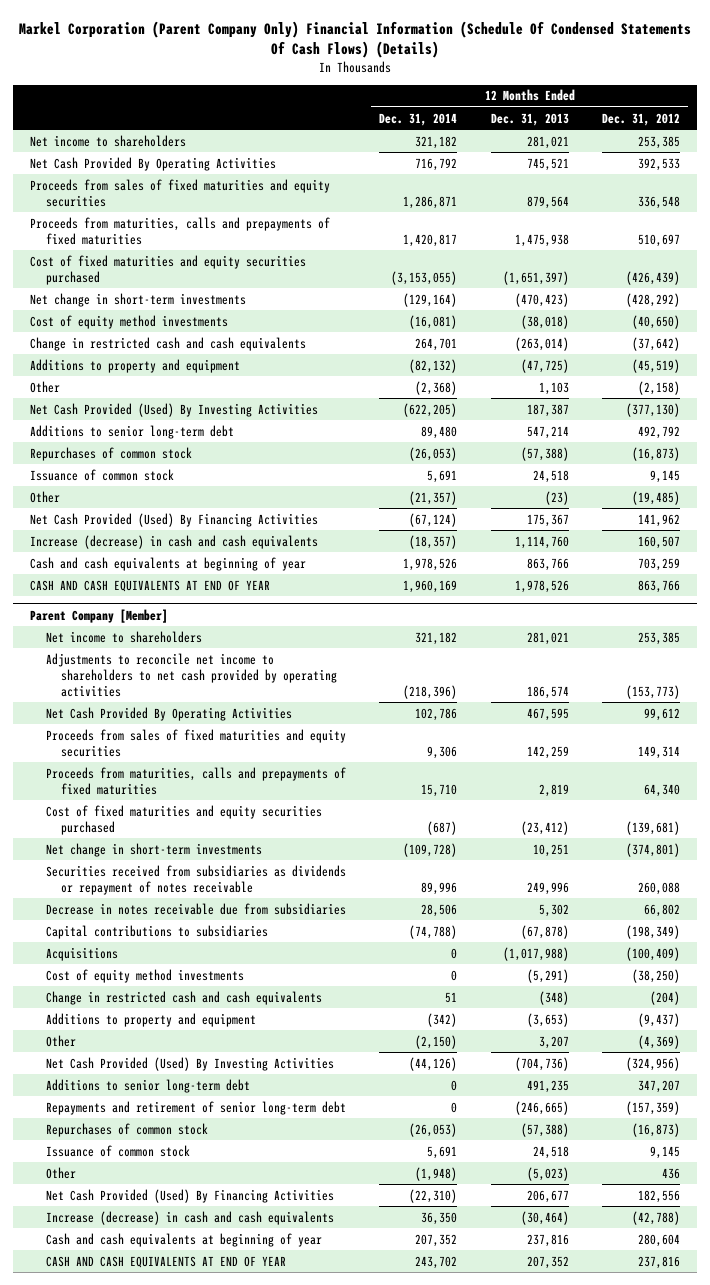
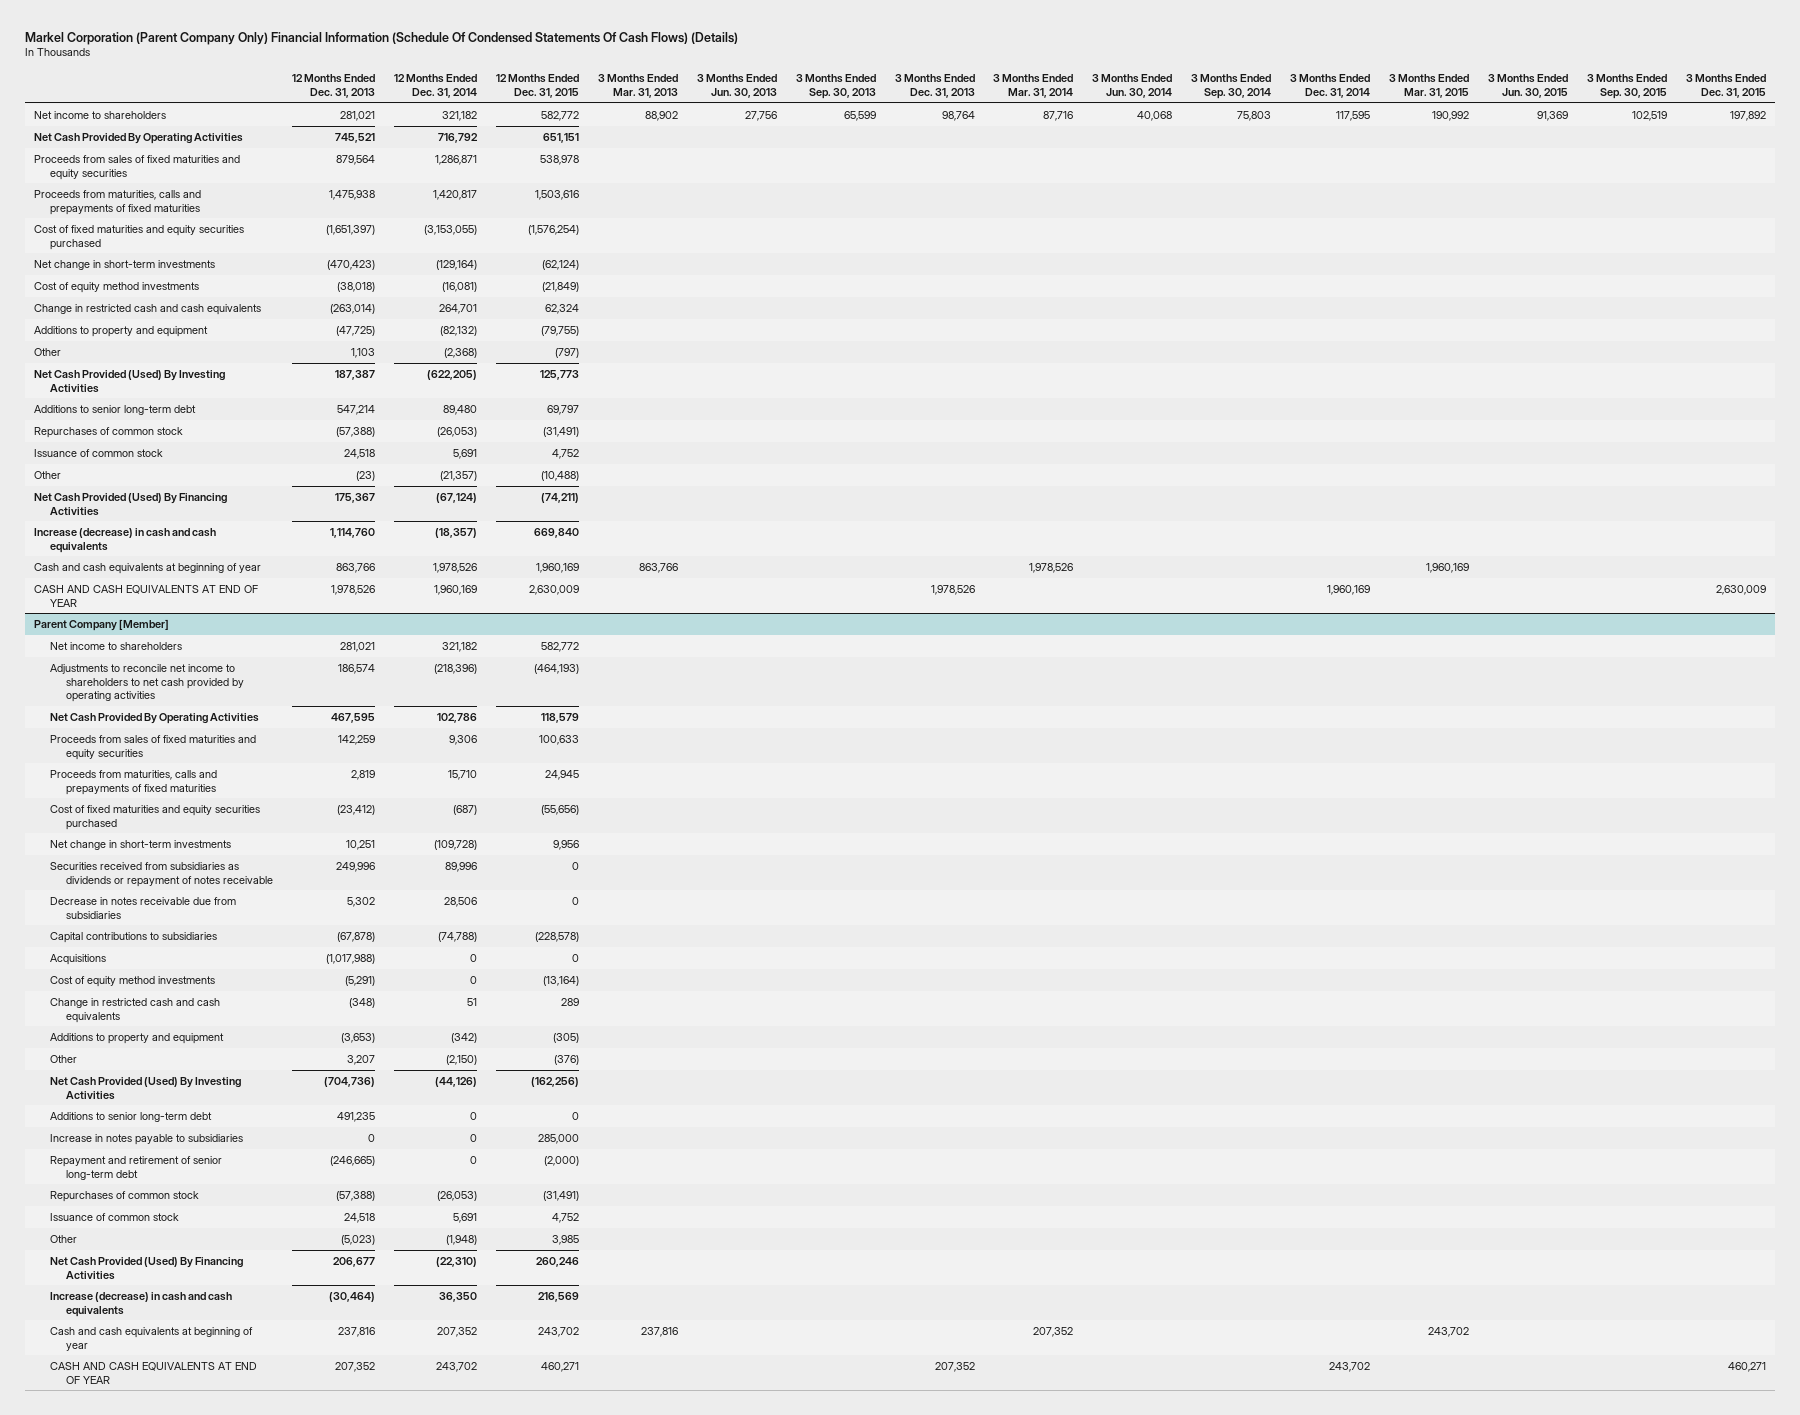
[602,112,681,126] Dec. 31, 2012 -> none
none -> [495,74,579,98] 12 Months Ended Dec. 31, 2015
none -> [597,74,678,98] 3 Months Ended Mar. 31, 2013
none -> [696,74,777,98] 3 Months Ended Jun. 30, 2013
none -> [795,74,876,99] 3 Months Ended Sep. 30, 2013
none -> [894,74,975,98] 3 Months Ended Dec. 31, 2013
none -> [993,74,1074,98] 3 Months Ended Mar. 31, 2014
none -> [1092,74,1173,98] 3 Months Ended Jun. 30, 2014
none -> [1191,74,1272,99] 3 Months Ended Sep. 30, 2014
none -> [1290,74,1371,98] 3 Months Ended Dec. 31, 2014
none -> [1389,74,1470,98] 3 Months Ended Mar. 31, 2015
none -> [1488,74,1569,98] 3 Months Ended Jun. 30, 2015
none -> [1586,74,1667,99] 3 Months Ended Sep. 30, 2015
none -> [1685,74,1766,98] 3 Months Ended Dec. 31, 2015
none -> [50,1133,244,1145] Increase in notes payable to subsidiaries
[45,1100,346,1115] Repayments and retirement of senior long-term debt -> [50,1155,223,1180] Repayment and retirement of senior long-term debt

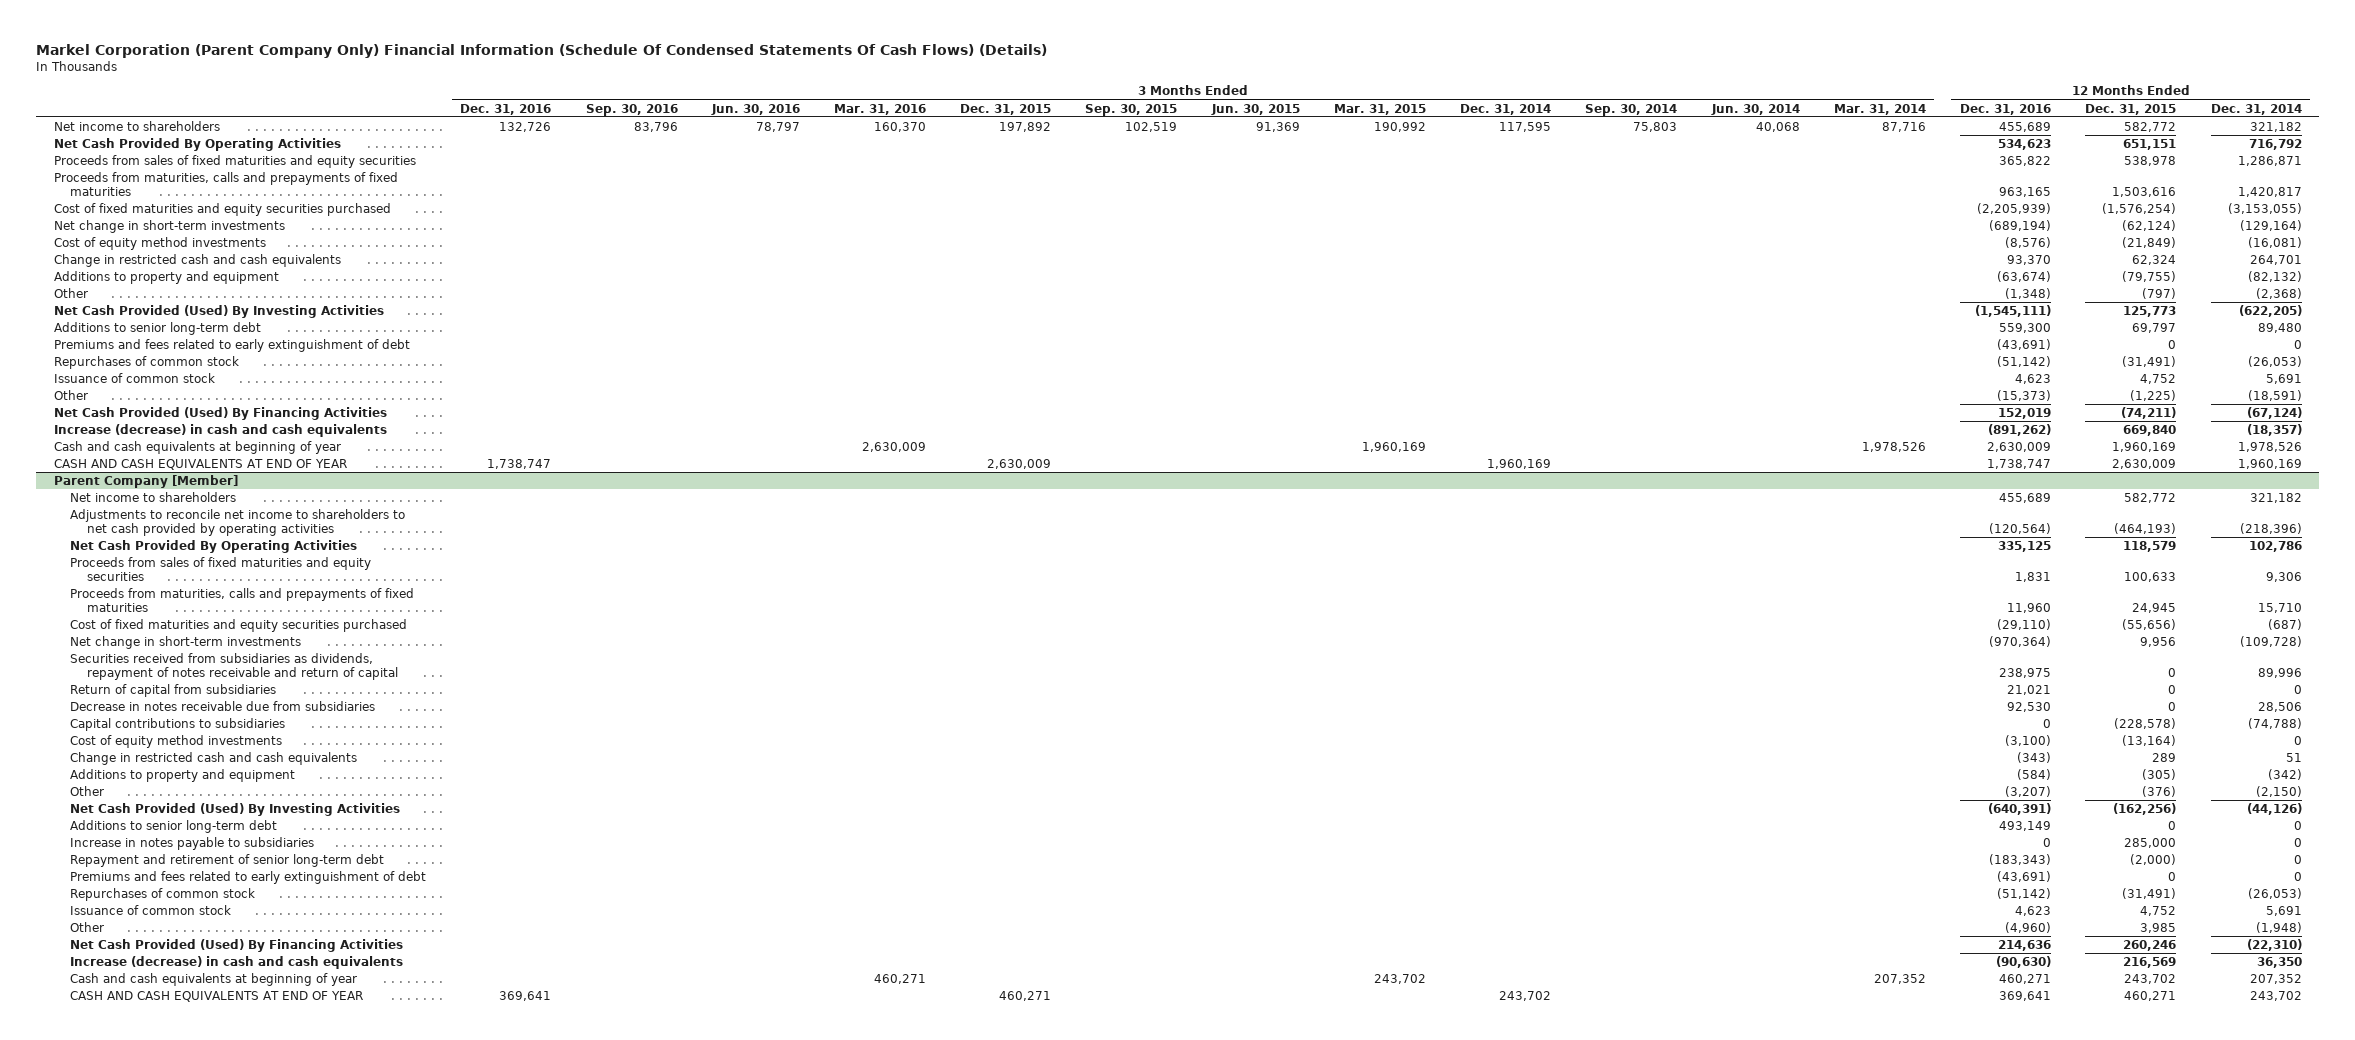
[292,74,376,98] 12 Months Ended Dec. 31, 2013 -> none
[597,74,678,98] 3 Months Ended Mar. 31, 2013 -> none
[696,74,777,98] 3 Months Ended Jun. 30, 2013 -> none
[795,74,876,99] 3 Months Ended Sep. 30, 2013 -> none
[894,74,975,98] 3 Months Ended Dec. 31, 2013 -> none
none -> [460,103,552,115] Dec. 31, 2016
none -> [585,103,678,116] Sep. 30, 2016
none -> [710,103,800,115] Jun. 30, 2016
none -> [833,103,926,115] Mar. 31, 2016
none -> [1960,103,2052,115] Dec. 31, 2016
none -> [53,338,410,352] Premiums and fees related to early extinguishment of debt
[440,470,478,481] (21,357) -> [2247,389,2302,401] (18,591)
[540,470,579,481] (10,488) -> [2130,389,2177,401] (1,225)
[50,861,274,887] Securities received from subsidiaries as dividends or repayment of notes receivable -> [70,652,398,680] Securities received from subsidiaries as dividends, repayment of notes receivable and return of capital
none -> [70,683,277,697] Return of capital from subsidiaries
[50,953,107,965] Acquisitions -> none
none -> [70,870,427,884] Premiums and fees related to early extinguishment of debt

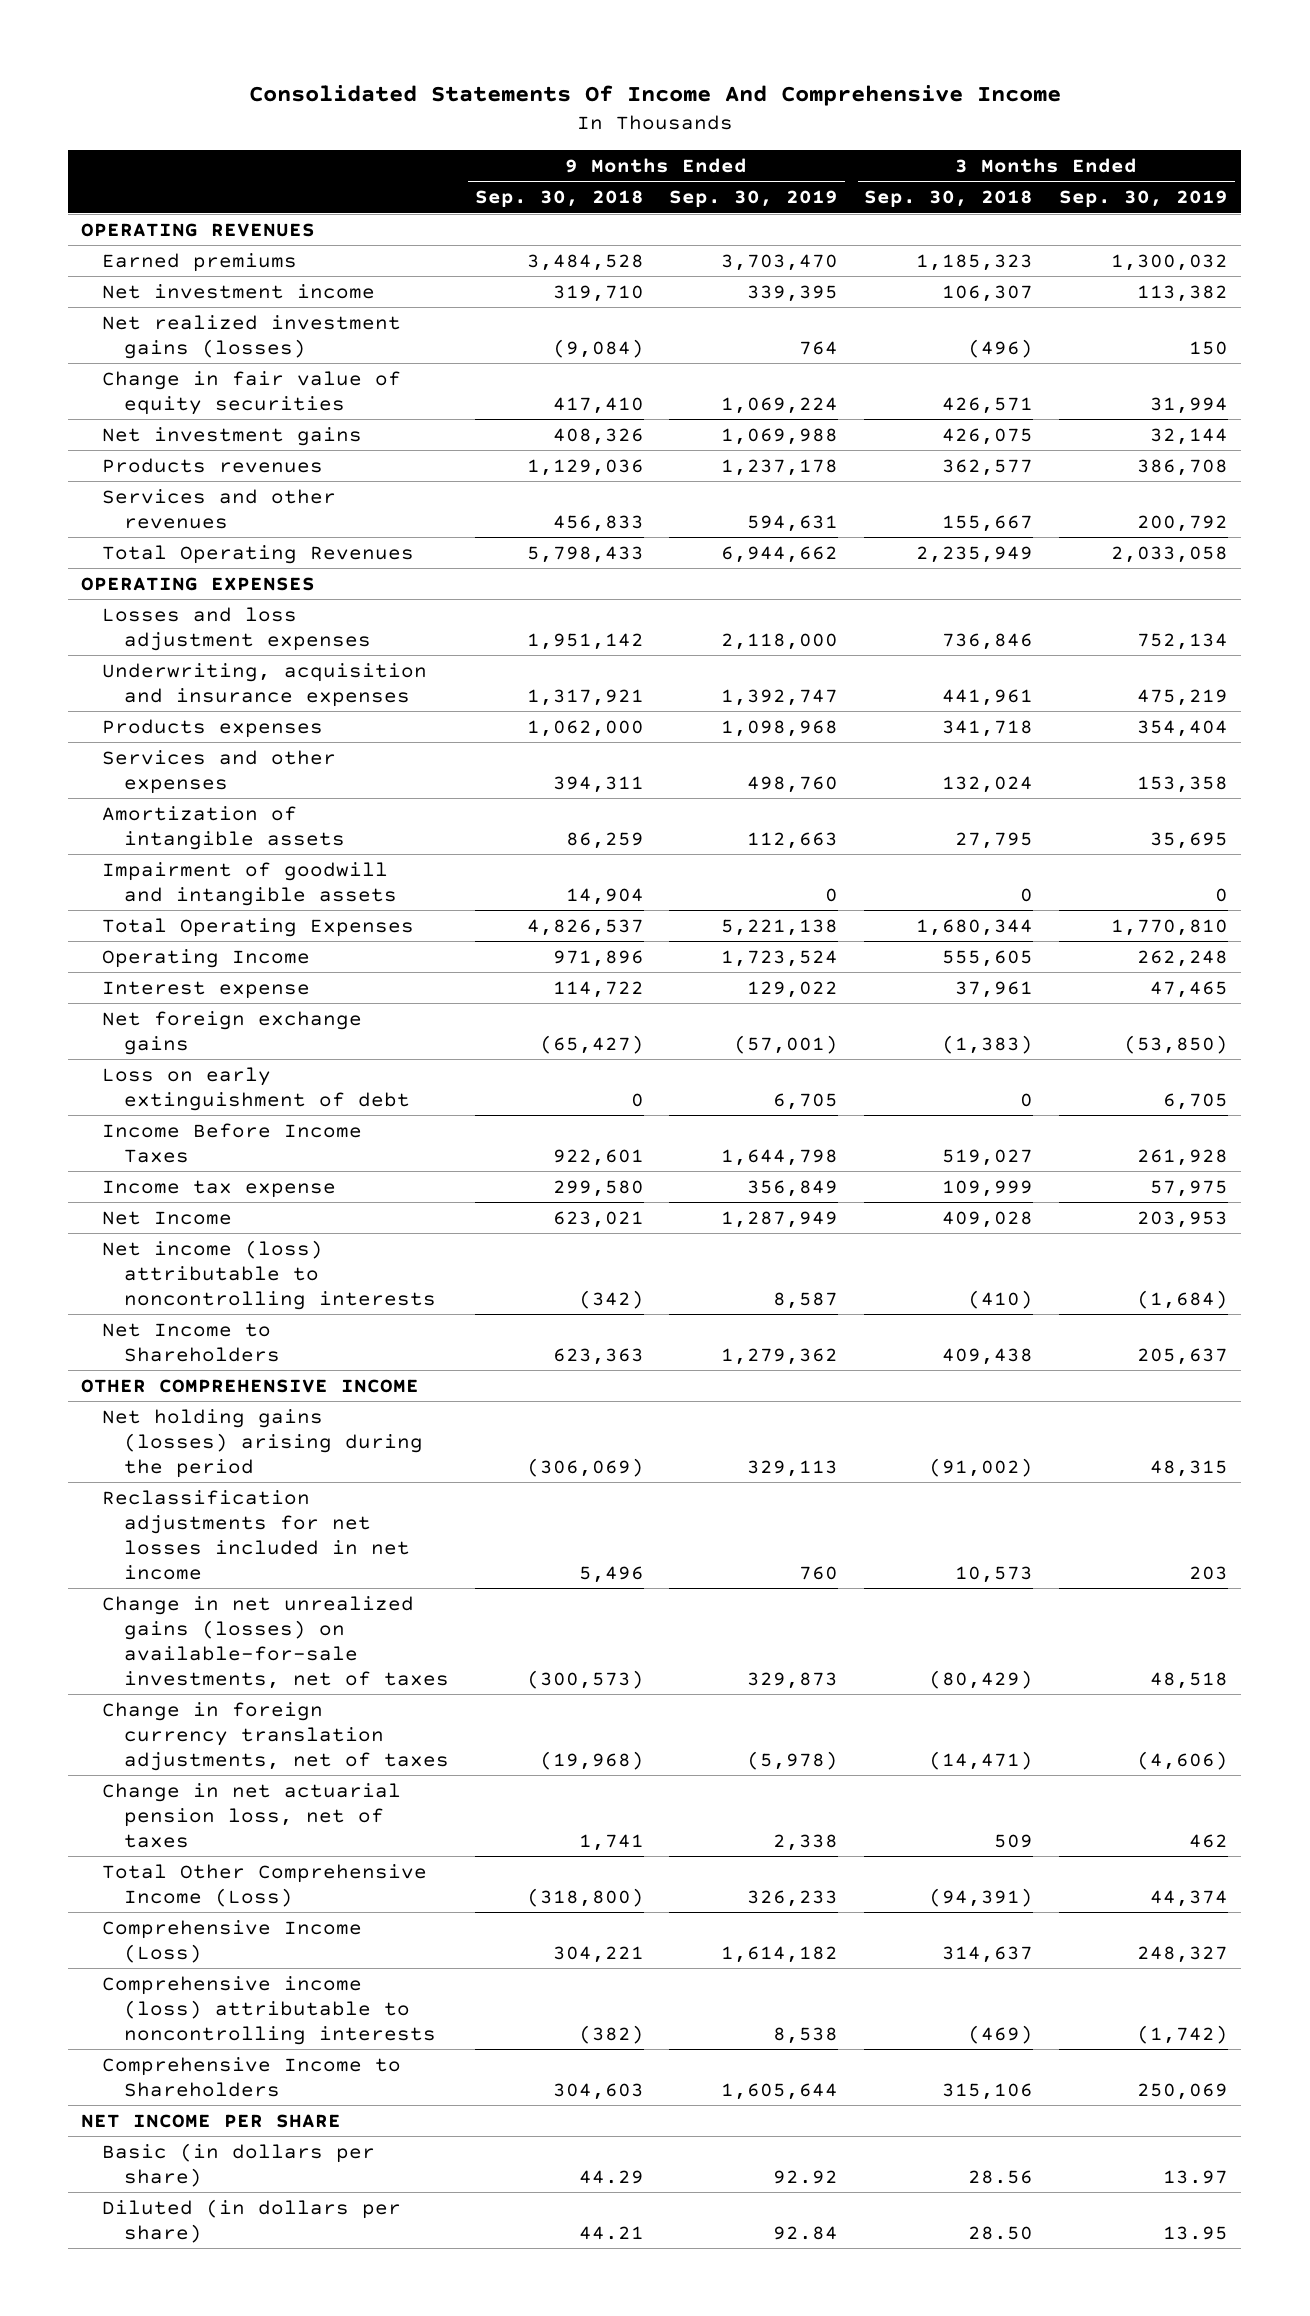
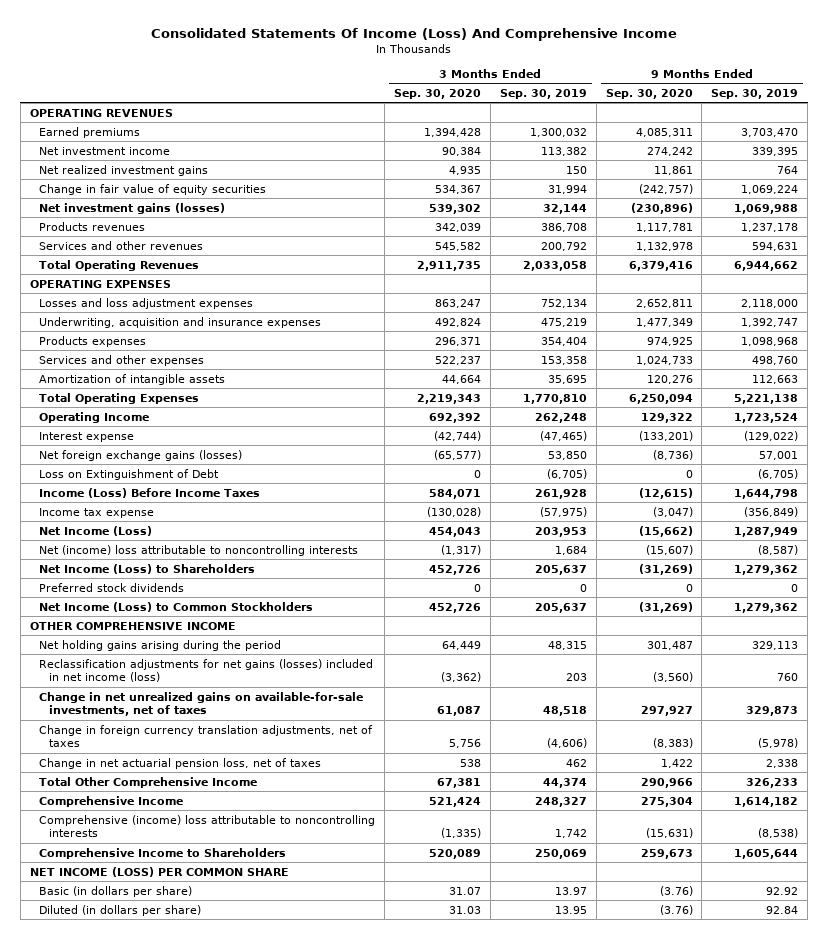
[248,84,1061,106] Consolidated Statements Of Income And Comprehensive Income -> [151,27,678,41] Consolidated Statements Of Income (Loss) And Comprehensive Income
[474,190,644,208] Sep. 30, 2018 -> none
[864,190,1034,208] Sep. 30, 2018 -> none
none -> [394,88,482,99] Sep. 30, 2020
none -> [605,88,693,99] Sep. 30, 2020
[102,314,402,359] Net realized investment gains (losses) -> [39,164,209,176] Net realized investment gains
[102,426,363,446] Net investment gains -> [39,202,226,214] Net investment gains (losses)
[102,861,397,906] Impairment of goodwill and intangible assets -> none
[747,980,839,998] 129,022 -> [744,430,799,441] (129,022)
[1150,980,1229,998] 47,465 -> [539,430,587,441] (47,465)
[102,1010,363,1055] Net foreign exchange gains -> [39,449,243,461] Net foreign exchange gains (losses)
[734,1034,839,1054] (57,001) -> [759,450,799,460] 57,001
[1124,1034,1229,1054] (53,850) -> [547,450,587,460] 53,850
[102,1066,410,1111] Loss on early extinguishment of debt -> [39,468,220,480] Loss on Extinguishment of Debt
[773,1092,839,1110] 6,705 -> [758,468,799,479] (6,705)
[1163,1092,1229,1110] 6,705 -> [546,468,587,479] (6,705)
[102,1122,363,1163] Income Before Income Taxes -> [39,487,261,498] Income (Loss) Before Income Taxes
[747,1179,839,1197] 356,849 -> [744,506,799,517] (356,849)
[1150,1179,1229,1197] 57,975 -> [539,506,587,517] (57,975)
[102,1210,233,1225] Net Income -> [39,525,153,536] Net Income (Loss)
[102,1239,436,1310] Net income (loss) attributable to noncontrolling interests -> [39,544,359,556] Net (income) loss attributable to noncontrolling interests
[773,1291,839,1309] 8,587 -> [758,544,799,555] (8,587)
[1137,1289,1229,1309] (1,684) -> [554,545,587,555] 1,684
[102,1322,280,1362] Net Income to Shareholders -> [39,563,256,574] Net Income (Loss) to Shareholders
none -> [39,582,185,592] Preferred stock dividends
none -> [39,601,314,612] Net Income (Loss) to Common Stockholders
[102,1408,423,1478] Net holding gains (losses) arising during the period -> [39,639,282,651] Net holding gains arising during the period
[102,1489,410,1580] Reclassification adjustments for net losses included in net income -> [39,658,374,683] Reclassification adjustments for net gains (losses) included in net income (loss)
[102,1595,449,1689] Change in net unrealized gains (losses) on available-for-sale investments, net of taxes -> [39,691,364,717] Change in net unrealized gains on available-for-sale investments, net of taxes
[102,1863,428,1907] Total Other Comprehensive Income (Loss) -> [39,776,258,788] Total Other Comprehensive Income
[102,1919,363,1963] Comprehensive Income (Loss) -> [39,795,184,807] Comprehensive Income
[102,1975,436,2045] Comprehensive income (loss) attributable to noncontrolling interests -> [39,814,376,838] Comprehensive (income) loss attributable to noncontrolling interests
[773,2026,839,2044] 8,538 -> [758,828,799,839] (8,538)
[1137,2024,1229,2044] (1,742) -> [554,829,587,839] 1,742
[81,2113,342,2128] NET INCOME PER SHARE -> [29,866,289,877] NET INCOME (LOSS) PER COMMON SHARE

